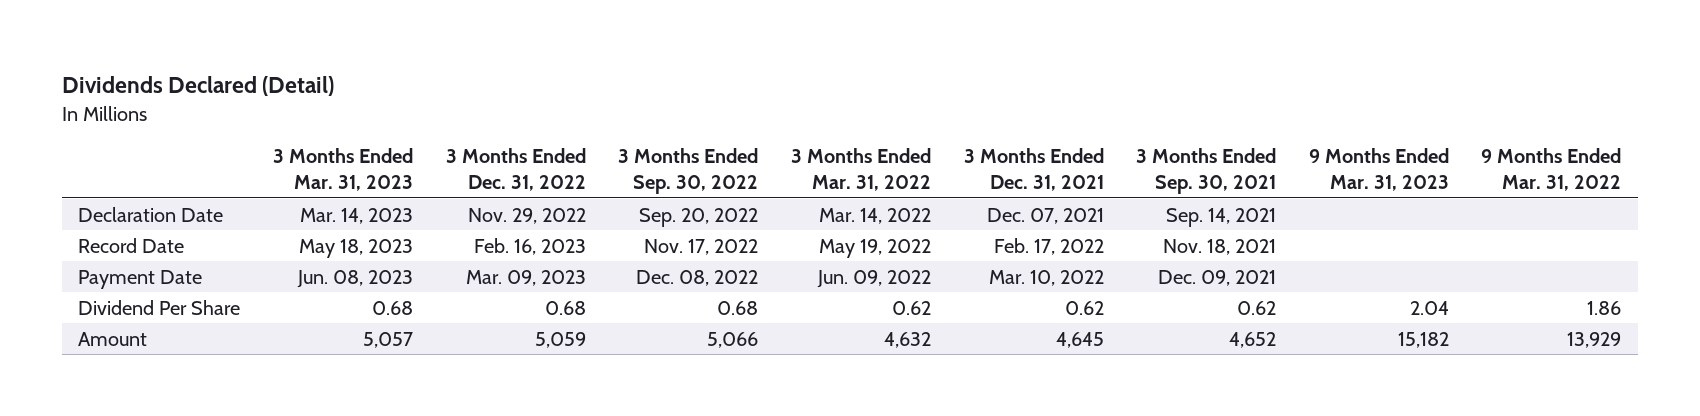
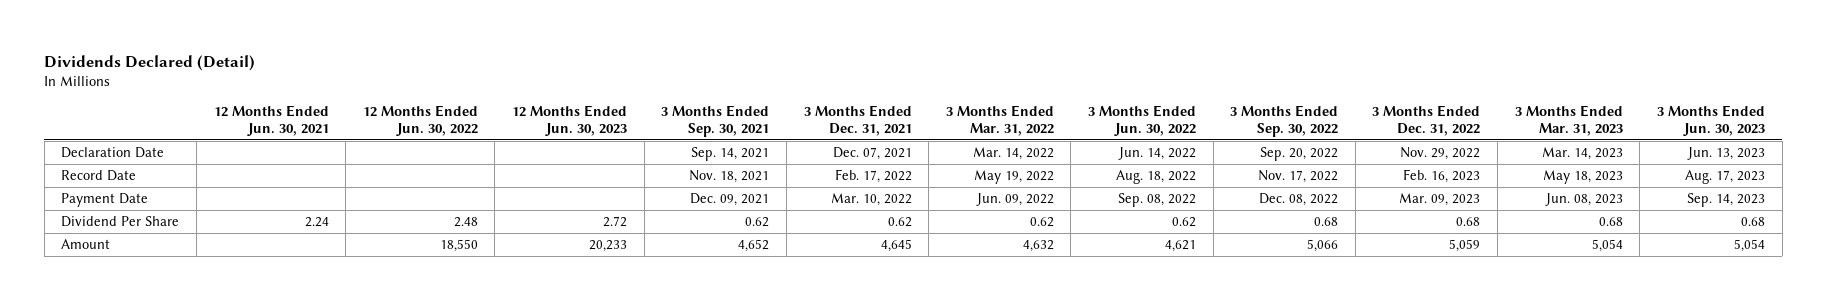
[1308,148,1449,192] 9 Months Ended Mar. 31, 2023 -> none
[1481,148,1622,192] 9 Months Ended Mar. 31, 2022 -> none
none -> [213,105,329,136] 12 Months Ended Jun. 30, 2021
none -> [362,105,478,136] 12 Months Ended Jun. 30, 2022
none -> [512,105,628,136] 12 Months Ended Jun. 30, 2023
none -> [1088,105,1197,136] 3 Months Ended Jun. 30, 2022
none -> [1656,105,1765,136] 3 Months Ended Jun. 30, 2023
[363,331,414,348] 5,057 -> [1591,238,1623,252] 5,054

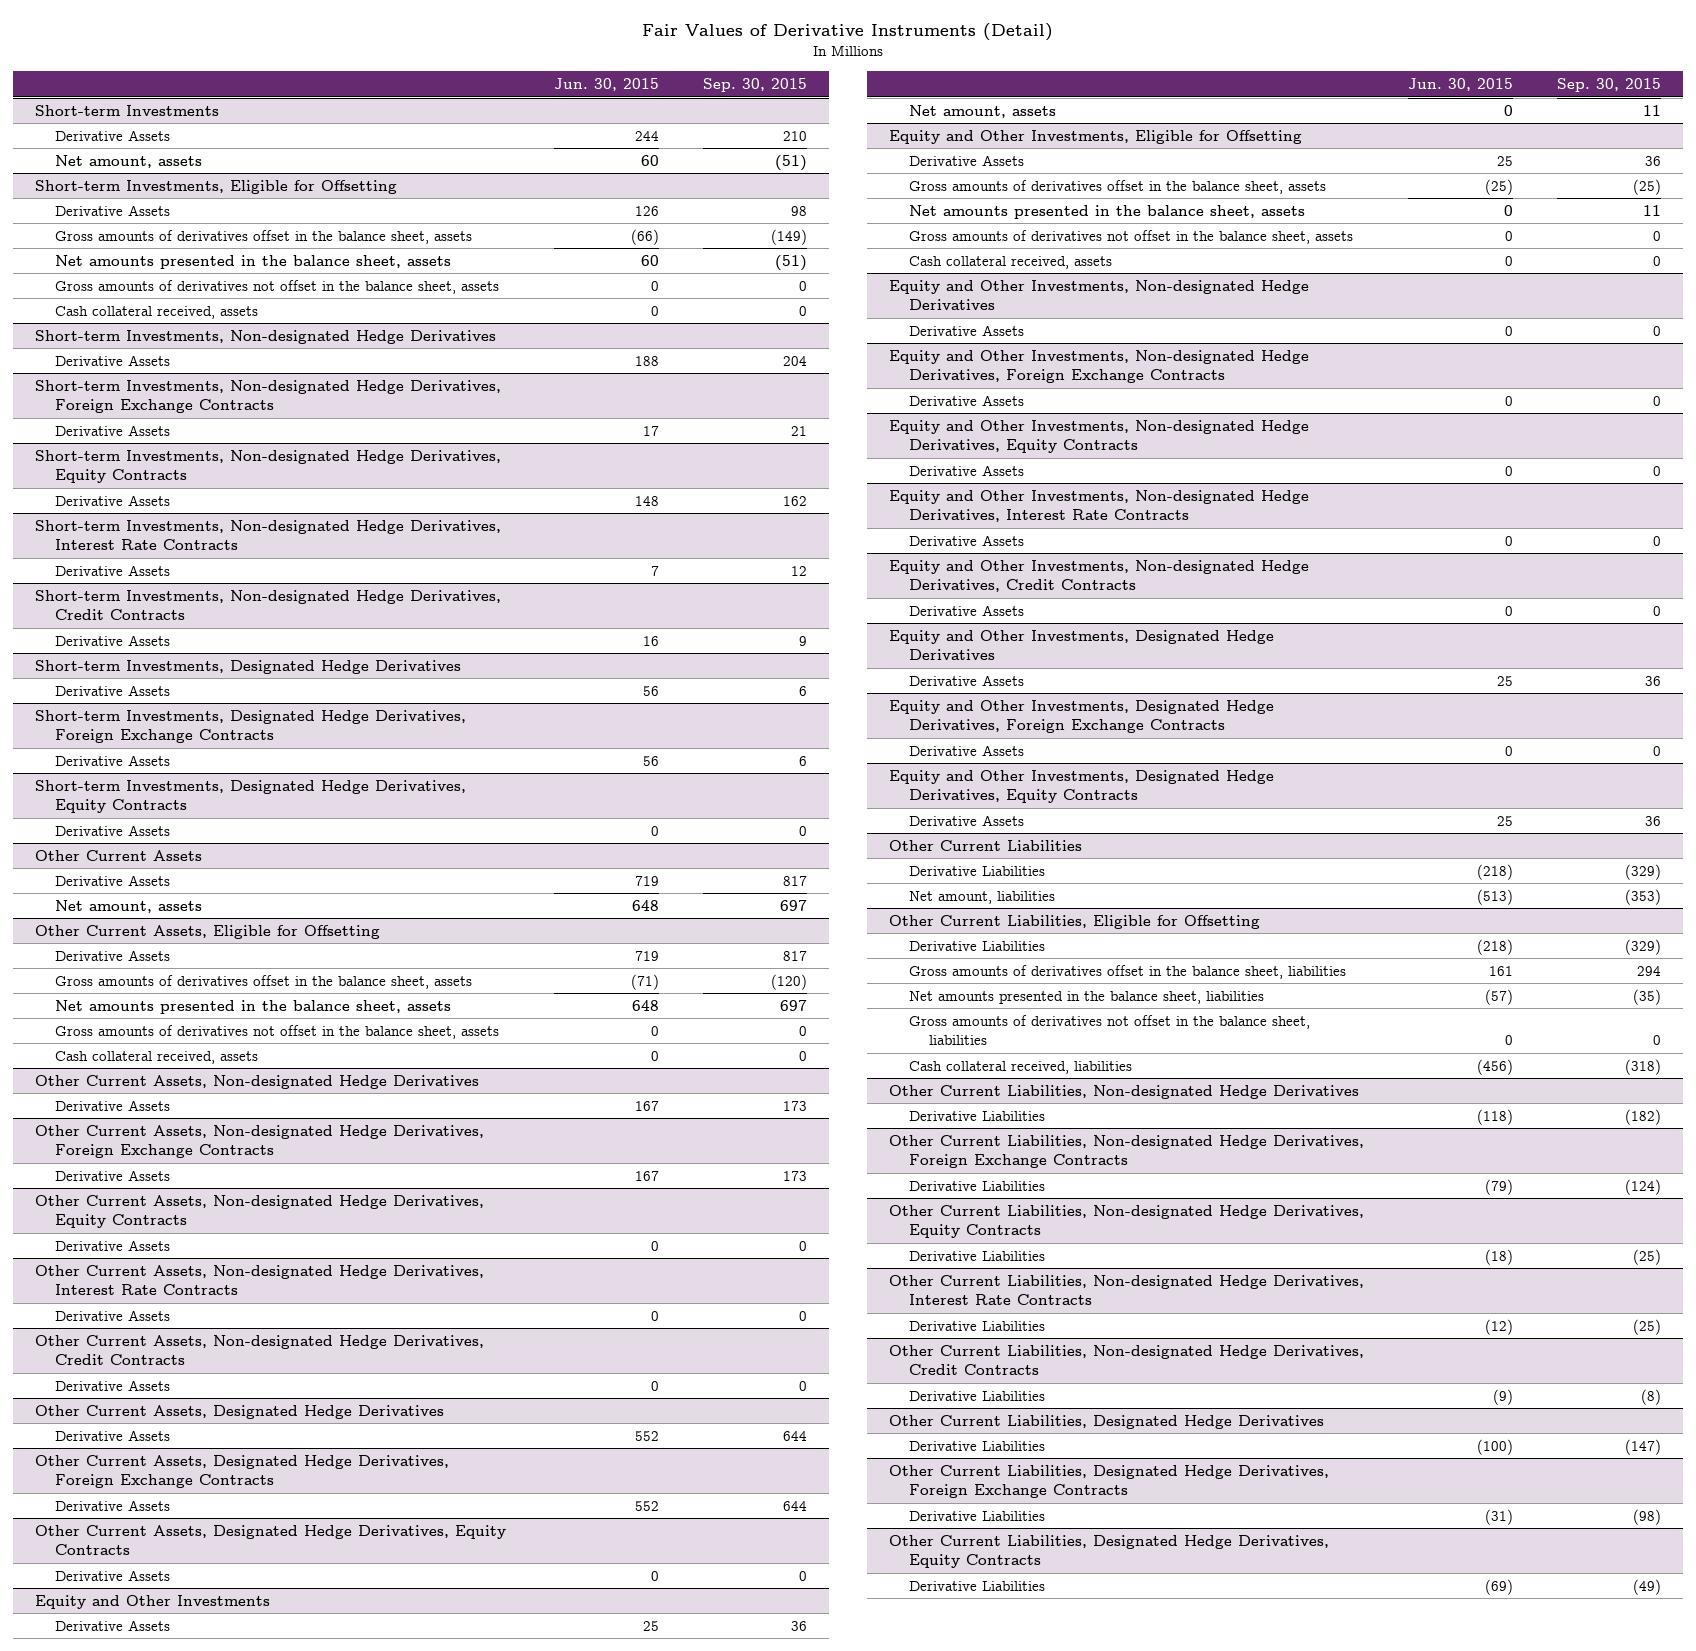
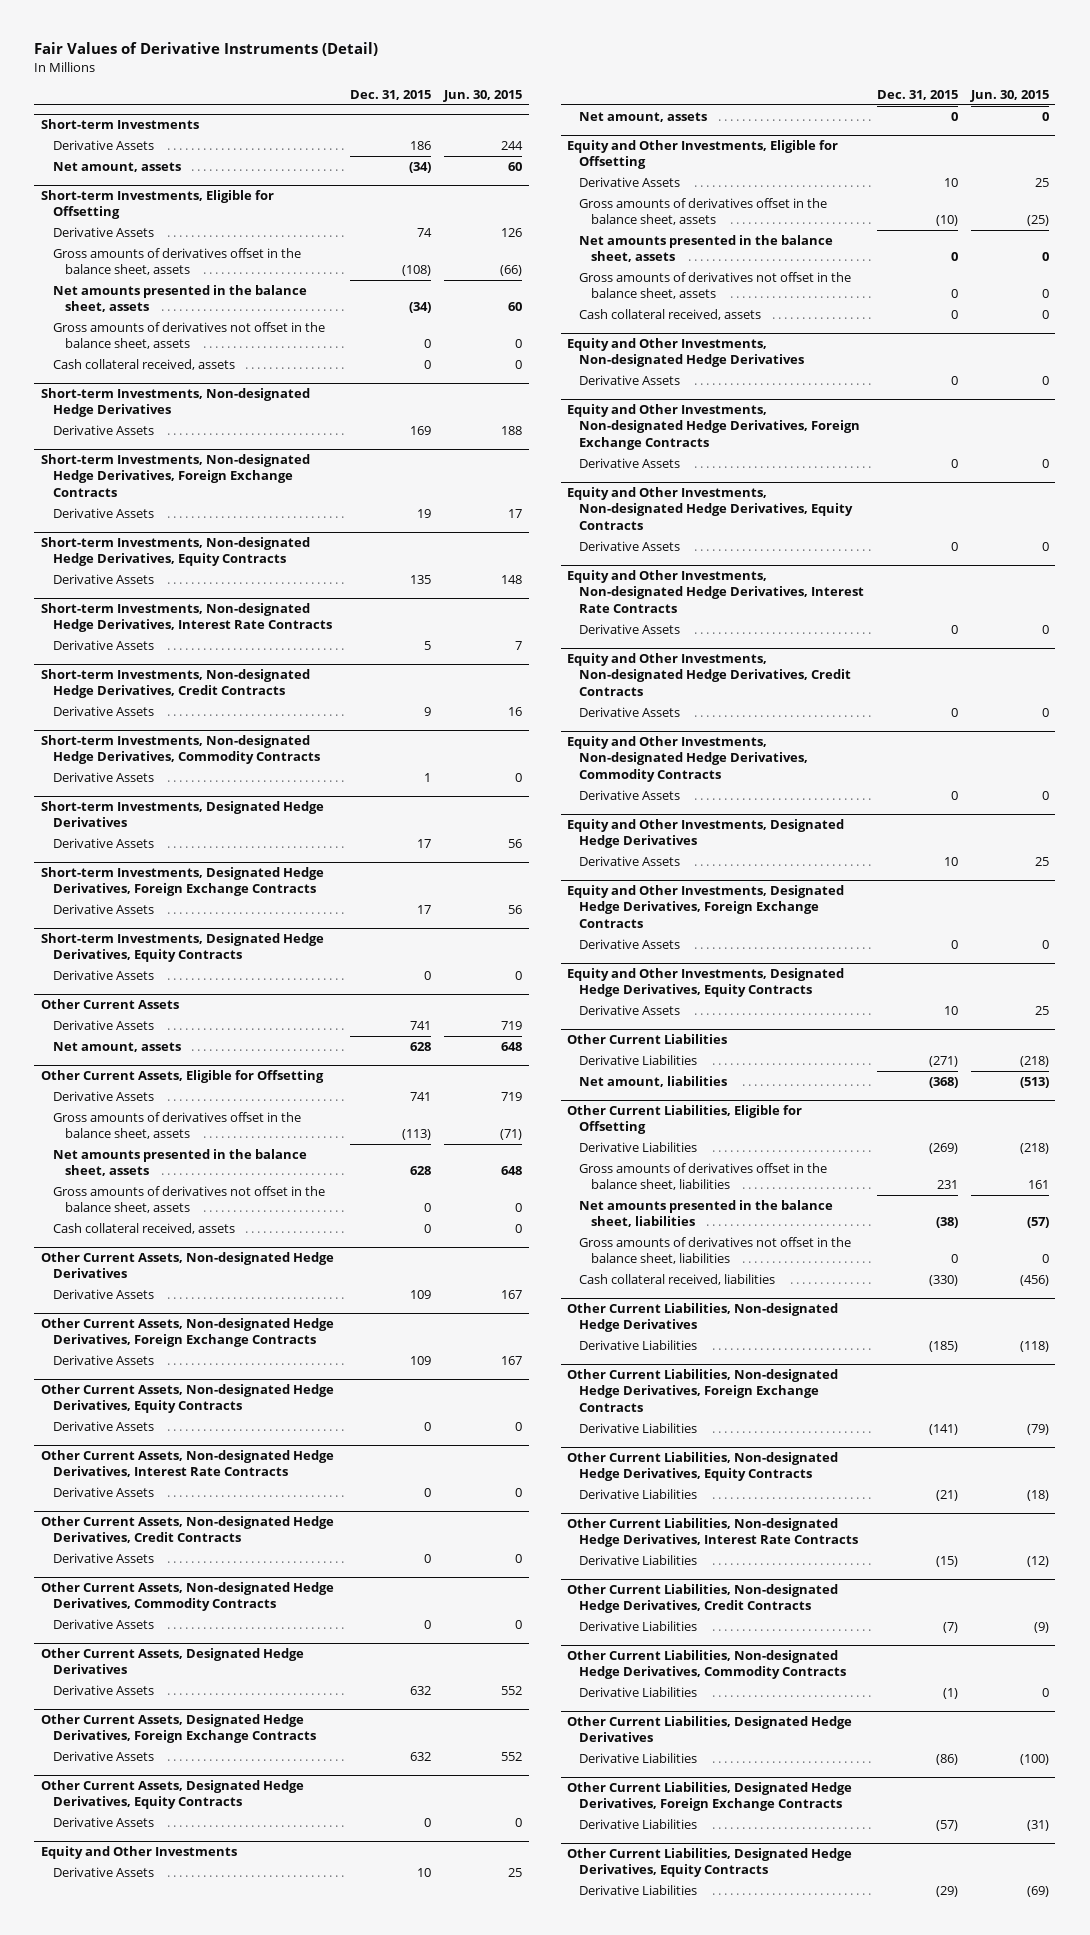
[703,78,808,93] Sep. 30, 2015 -> none
none -> [350,90,432,101] Dec. 31, 2015
none -> [40,735,320,765] Short-term Investments, Non-designated Hedge Derivatives, Commodity Contracts
none -> [52,771,154,782] Derivative Assets
none -> [40,1582,334,1612] Other Current Assets, Non-designated Hedge Derivatives, Commodity Contracts
none -> [52,1618,154,1629] Derivative Assets
none -> [567,736,809,782] Equity and Other Investments, Non-designated Hedge Derivatives, Commodity Contracts
none -> [579,789,681,800] Derivative Assets
none -> [567,1650,847,1680] Other Current Liabilities, Non-designated Hedge Derivatives, Commodity Contracts
none -> [579,1686,698,1697] Derivative Liabilities

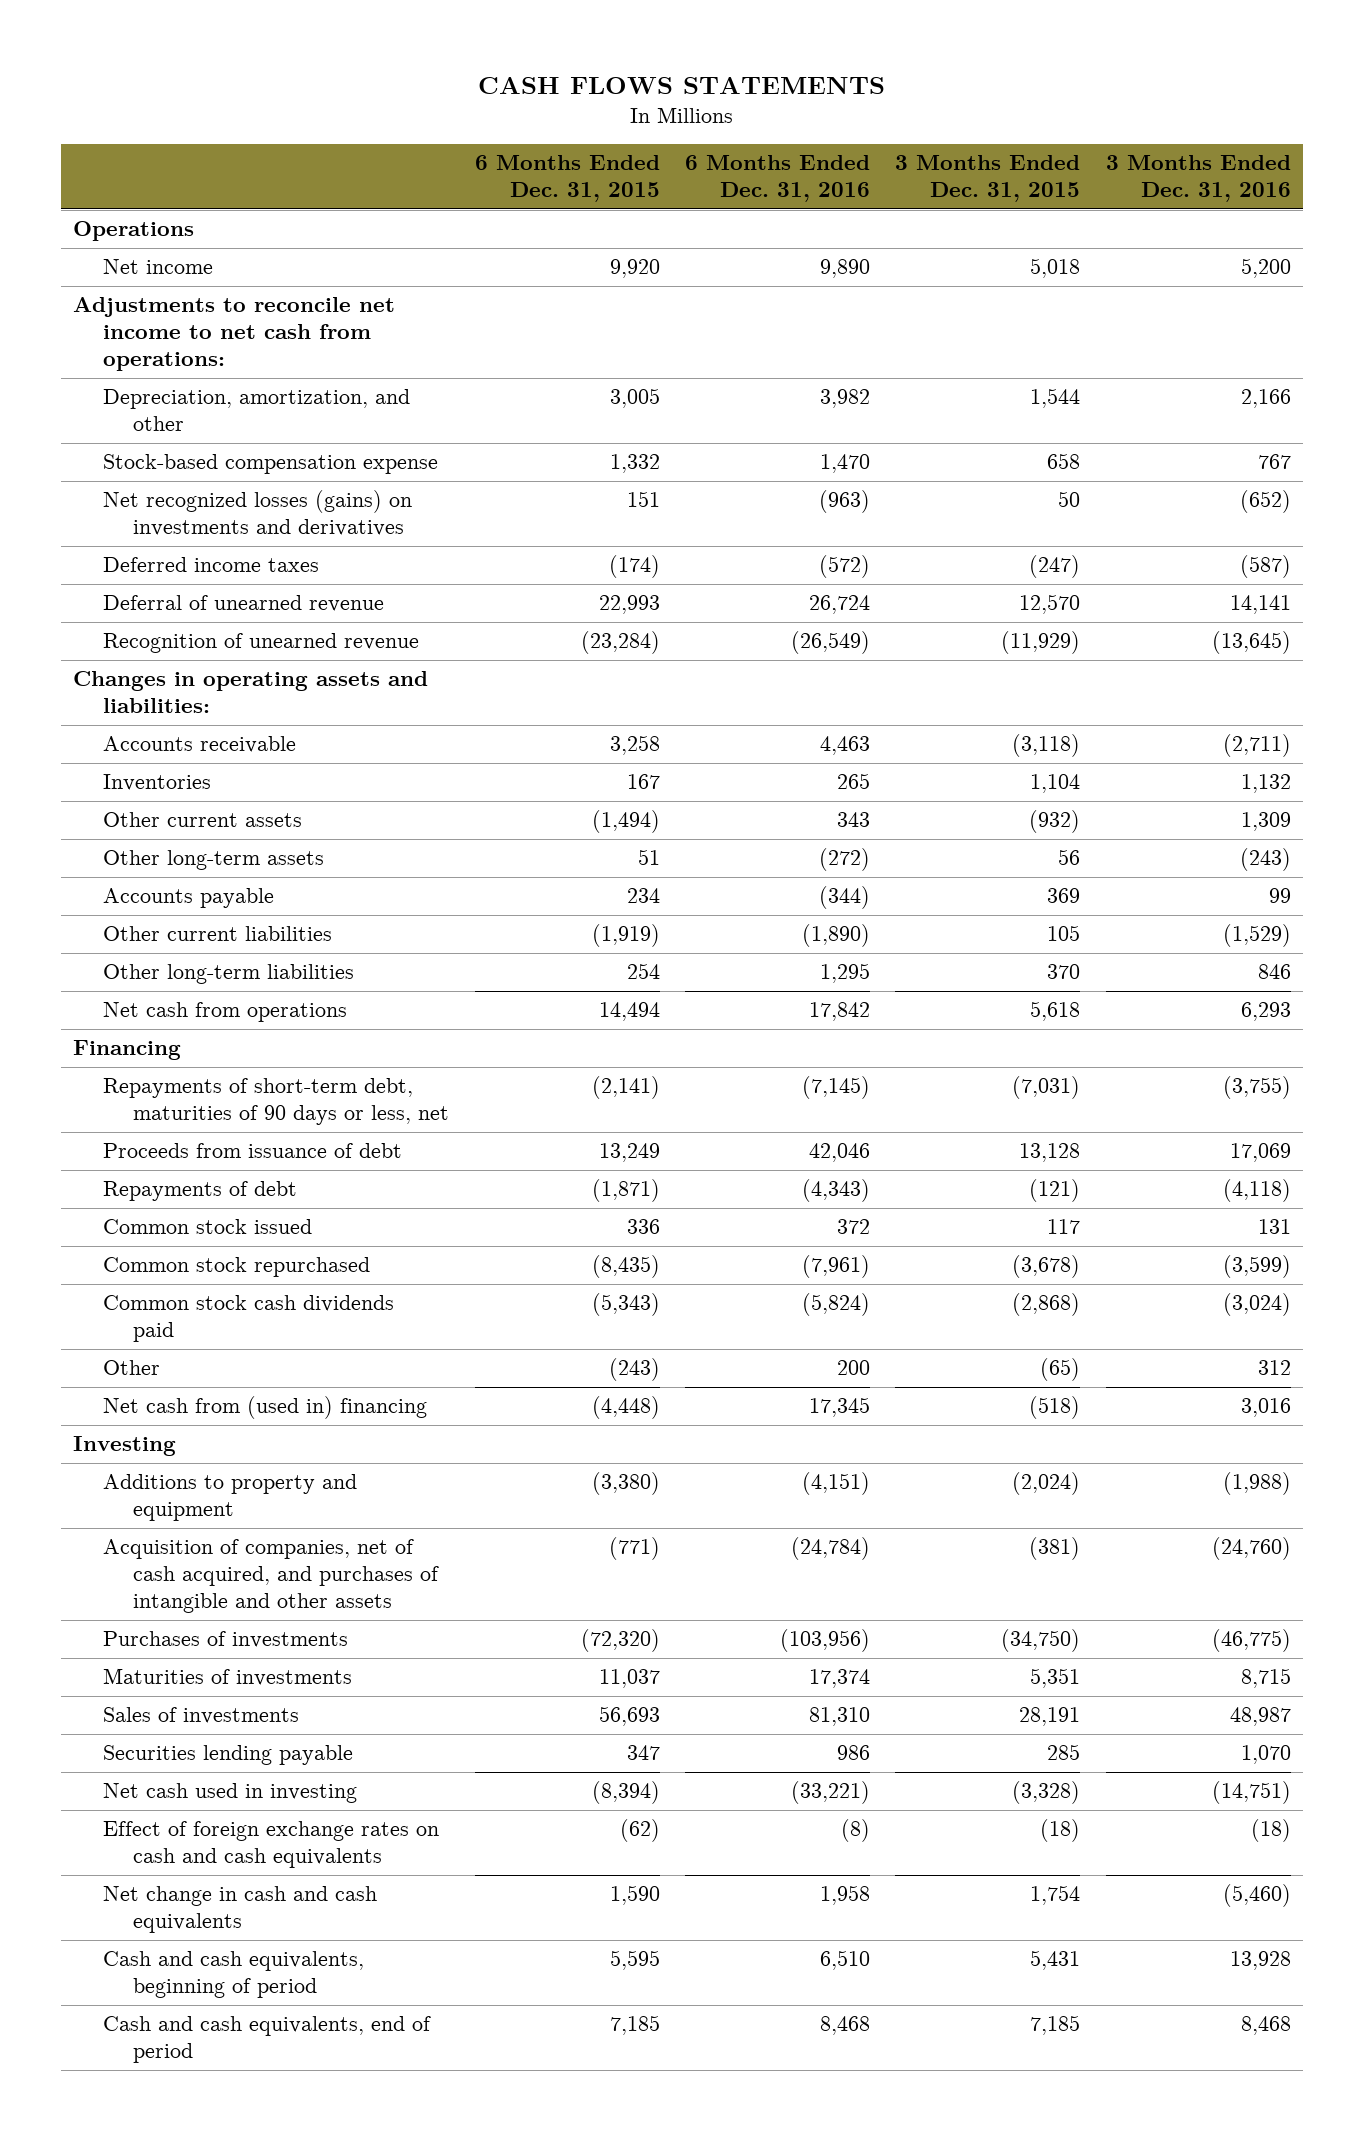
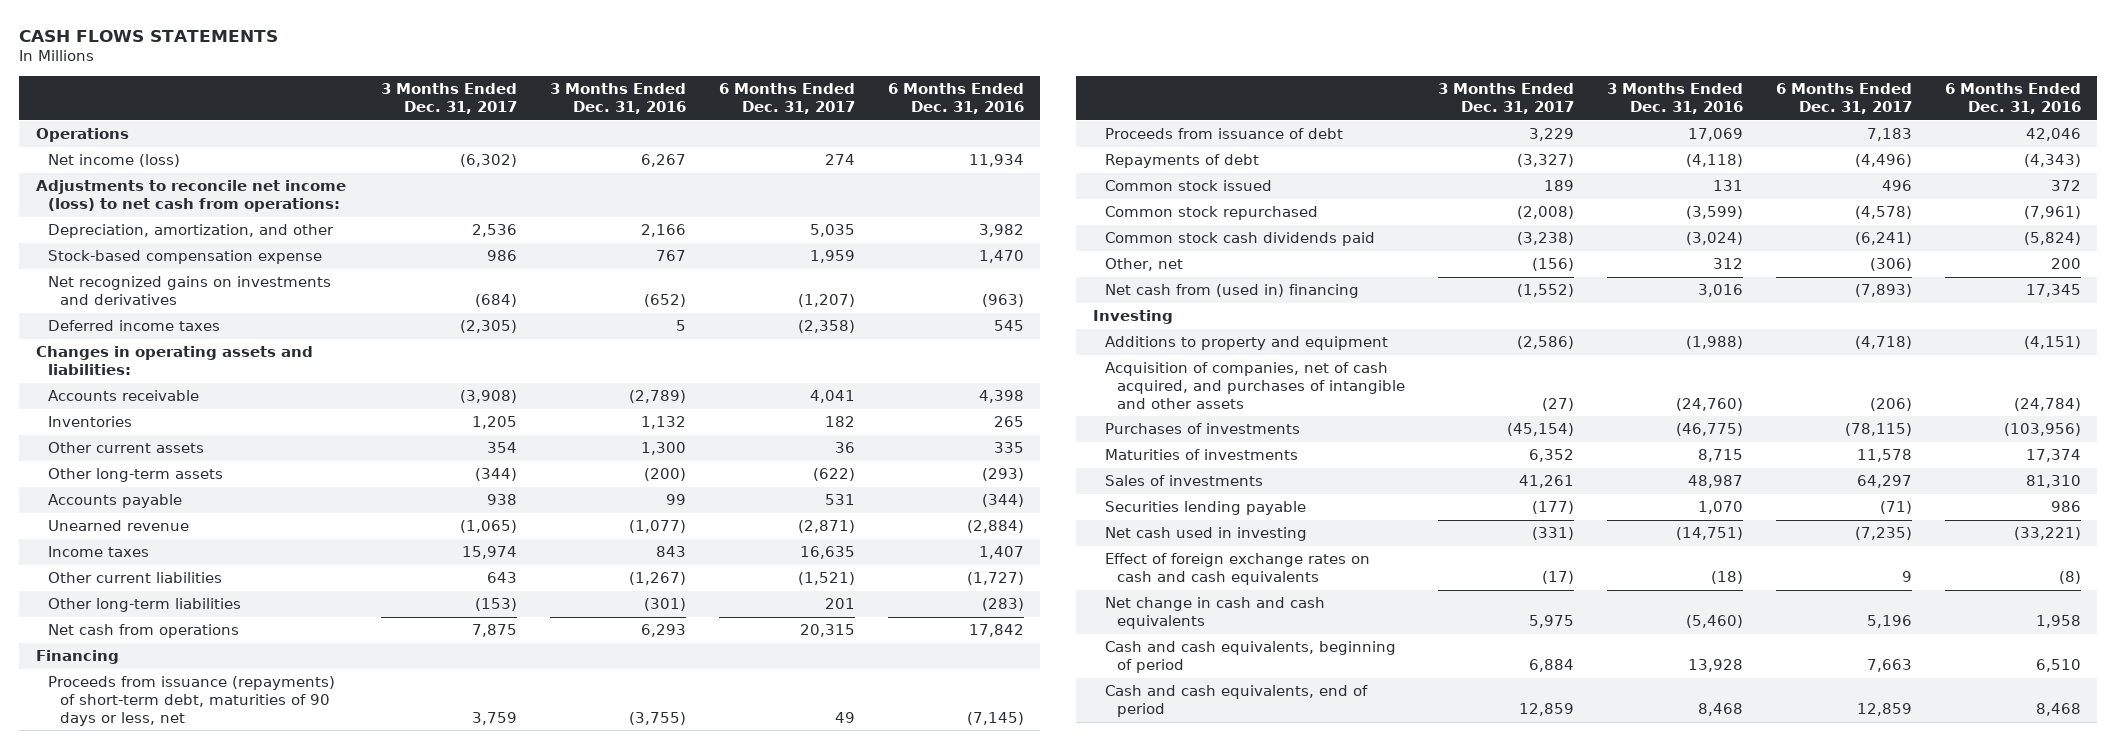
[474,155,660,203] 6 Months Ended Dec. 31, 2015 -> none
[895,155,1081,203] 3 Months Ended Dec. 31, 2015 -> none
none -> [381,83,518,114] 3 Months Ended Dec. 31, 2017
none -> [718,83,855,114] 6 Months Ended Dec. 31, 2017
[103,259,214,275] Net income -> [48,154,181,168] Net income (loss)
[819,259,870,279] 9,890 -> [968,154,1024,168] 11,934
[1240,258,1291,279] 5,200 -> [641,154,687,168] 6,267
[73,297,396,372] Adjustments to reconcile net income to net cash from operations: -> [35,180,346,213] Adjustments to reconcile net income (loss) to net cash from operations:
[103,595,385,613] Deferral of unearned revenue -> none
[103,633,420,654] Recognition of unearned revenue -> none
[103,490,413,537] Net recognized losses (gains) on investments and derivatives -> [48,276,332,306] Net recognized gains on investments and derivatives
[818,555,870,579] (572) -> [993,320,1024,332] 545
[1239,555,1291,579] (587) -> [676,320,687,332] 5
[819,736,870,756] 4,463 -> [978,390,1024,404] 4,398
[1222,734,1291,758] (2,711) -> [629,390,687,404] (2,789)
[836,812,870,828] 343 -> [993,442,1024,454] 335
[1240,812,1291,832] 1,309 -> [641,442,687,456] 1,300
[818,848,870,872] (272) -> [981,468,1024,482] (293)
[1239,848,1291,872] (243) -> [644,468,687,482] (200)
none -> [48,520,190,532] Unearned revenue
none -> [48,546,150,558] Income taxes
[801,924,870,948] (1,890) -> [966,572,1024,586] (1,727)
[1222,924,1291,948] (1,529) -> [629,572,687,586] (1,267)
[819,963,870,984] 1,295 -> [981,598,1024,612] (283)
[1257,964,1291,980] 846 -> [644,598,687,612] (301)
[103,1078,450,1126] Repayments of short-term debt, maturities of 90 days or less, net -> [48,676,336,726] Proceeds from issuance (repayments) of short-term debt, maturities of 90 days or less, net
[103,1360,161,1376] Other -> [1105,258,1184,272] Other, net

